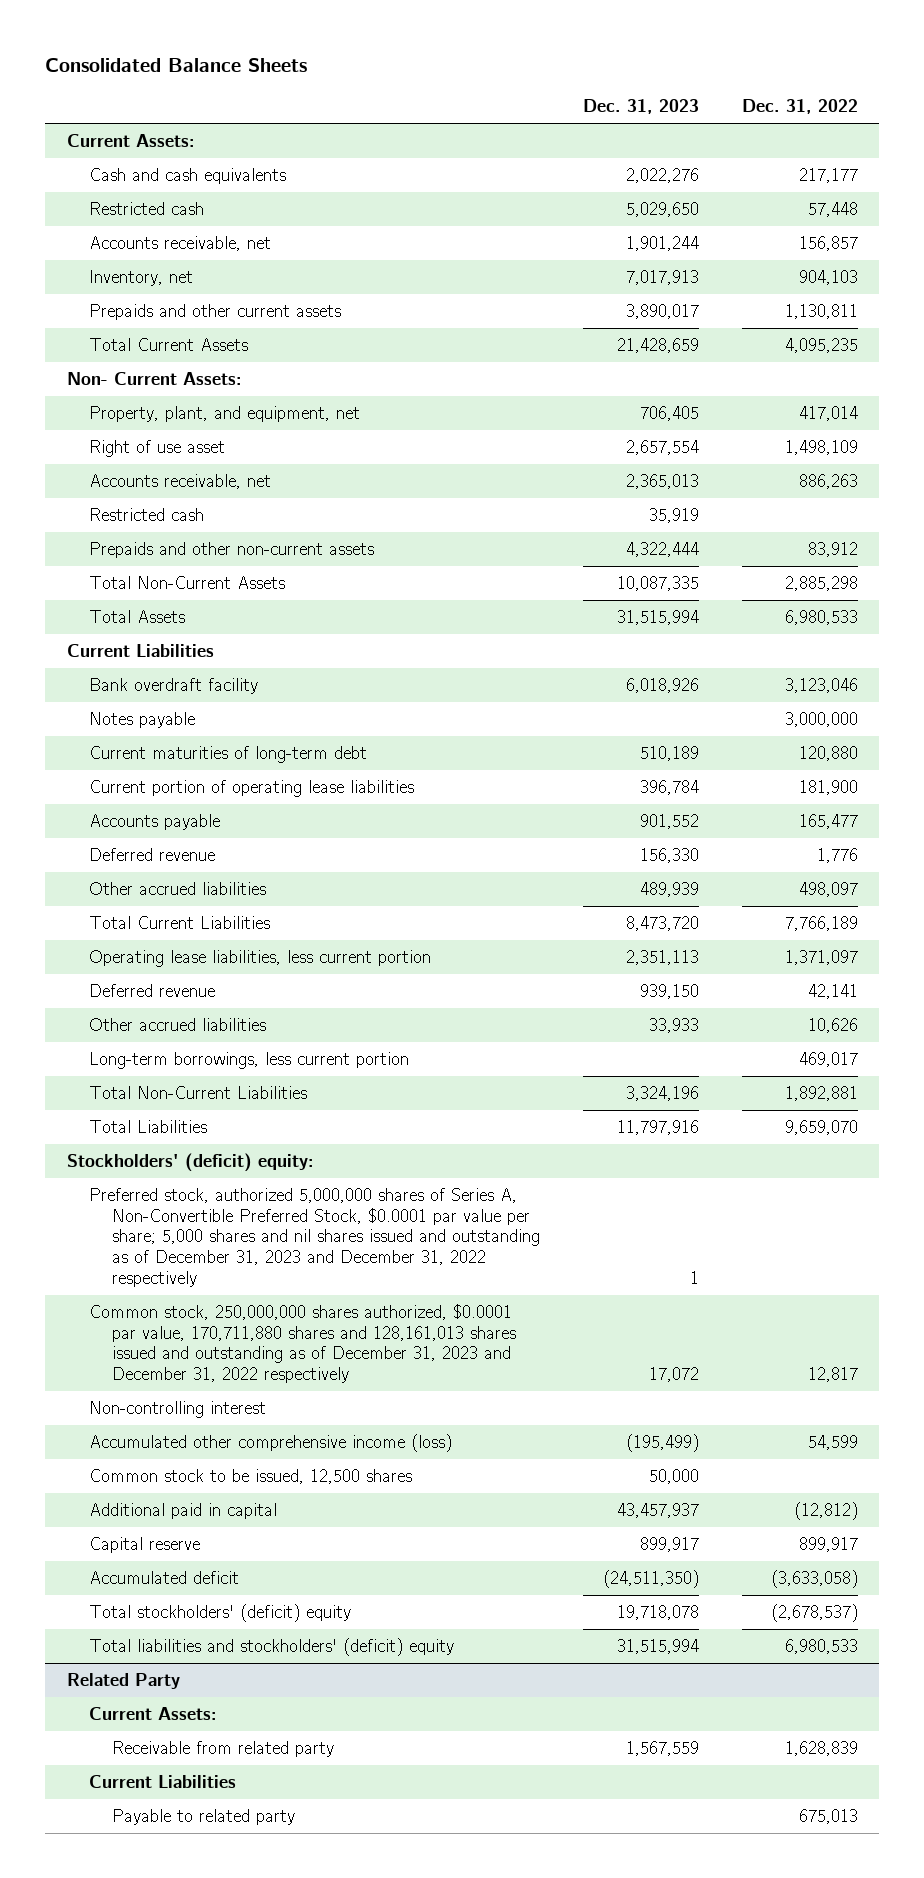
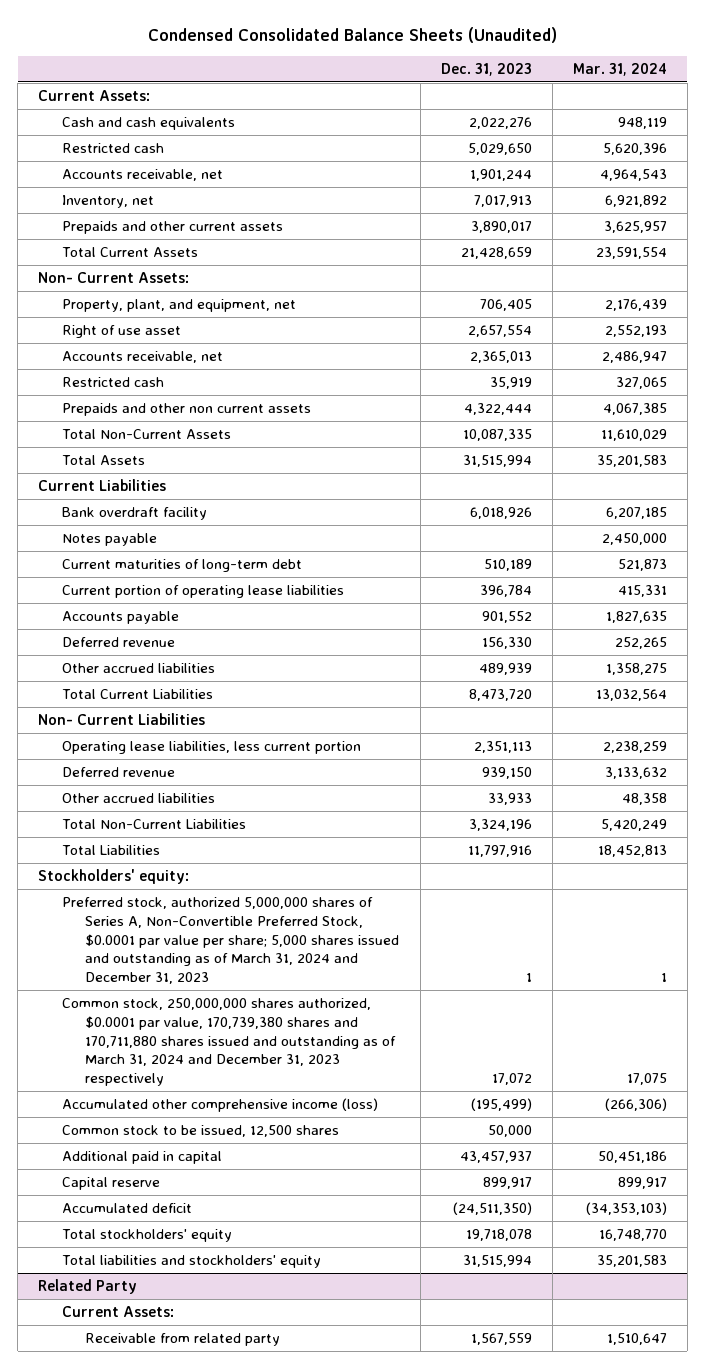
[44,57,307,72] Consolidated Balance Sheets -> [147,26,557,43] Condensed Consolidated Balance Sheets (Unaudited)
[741,98,858,114] Dec. 31, 2022 -> none
none -> [572,62,667,76] Mar. 31, 2024
[89,541,375,558] Prepaids and other non-current assets -> [61,403,311,417] Prepaids and other non current assets
none -> [38,713,206,726] Non- Current Liabilities
[89,1051,410,1069] Long-term borrowings, less current portion -> none
[89,1400,267,1418] Non-controlling interest -> none
[66,1152,314,1172] Stockholders' (deficit) equity: -> [38,869,190,885] Stockholders' equity:
[89,1187,540,1287] Preferred stock, authorized 5,000,000 shares of Series A, Non-Convertible Preferred Stock, $0.0001 par value per share; 5,000 shares and nil shares issued and outstanding as of December 31, 2023 and December 31, 2022 respectively -> [61,897,400,984] Preferred stock, authorized 5,000,000 shares of Series A, Non-Convertible Preferred Stock, $0.0001 par value per share; 5,000 shares issued and outstanding as of March 31, 2024 and December 31, 2023
[89,1303,516,1383] Common stock, 250,000,000 shares authorized, $0.0001 par value, 170,711,880 shares and 128,161,013 shares issued and outstanding as of December 31, 2023 and December 31, 2022 respectively -> [61,998,397,1086] Common stock, 250,000,000 shares authorized, $0.0001 par value, 170,739,380 shares and 170,711,880 shares issued and outstanding as of March 31, 2024 and December 31, 2023 respectively
[89,1603,352,1622] Total stockholders' (deficit) equity -> [61,1229,232,1243] Total stockholders' equity
[89,1637,455,1656] Total liabilities and stockholders' (deficit) equity -> [61,1255,321,1269] Total liabilities and stockholders' equity
[89,1774,237,1788] Current Liabilities -> none
[111,1808,295,1825] Payable to related party -> none

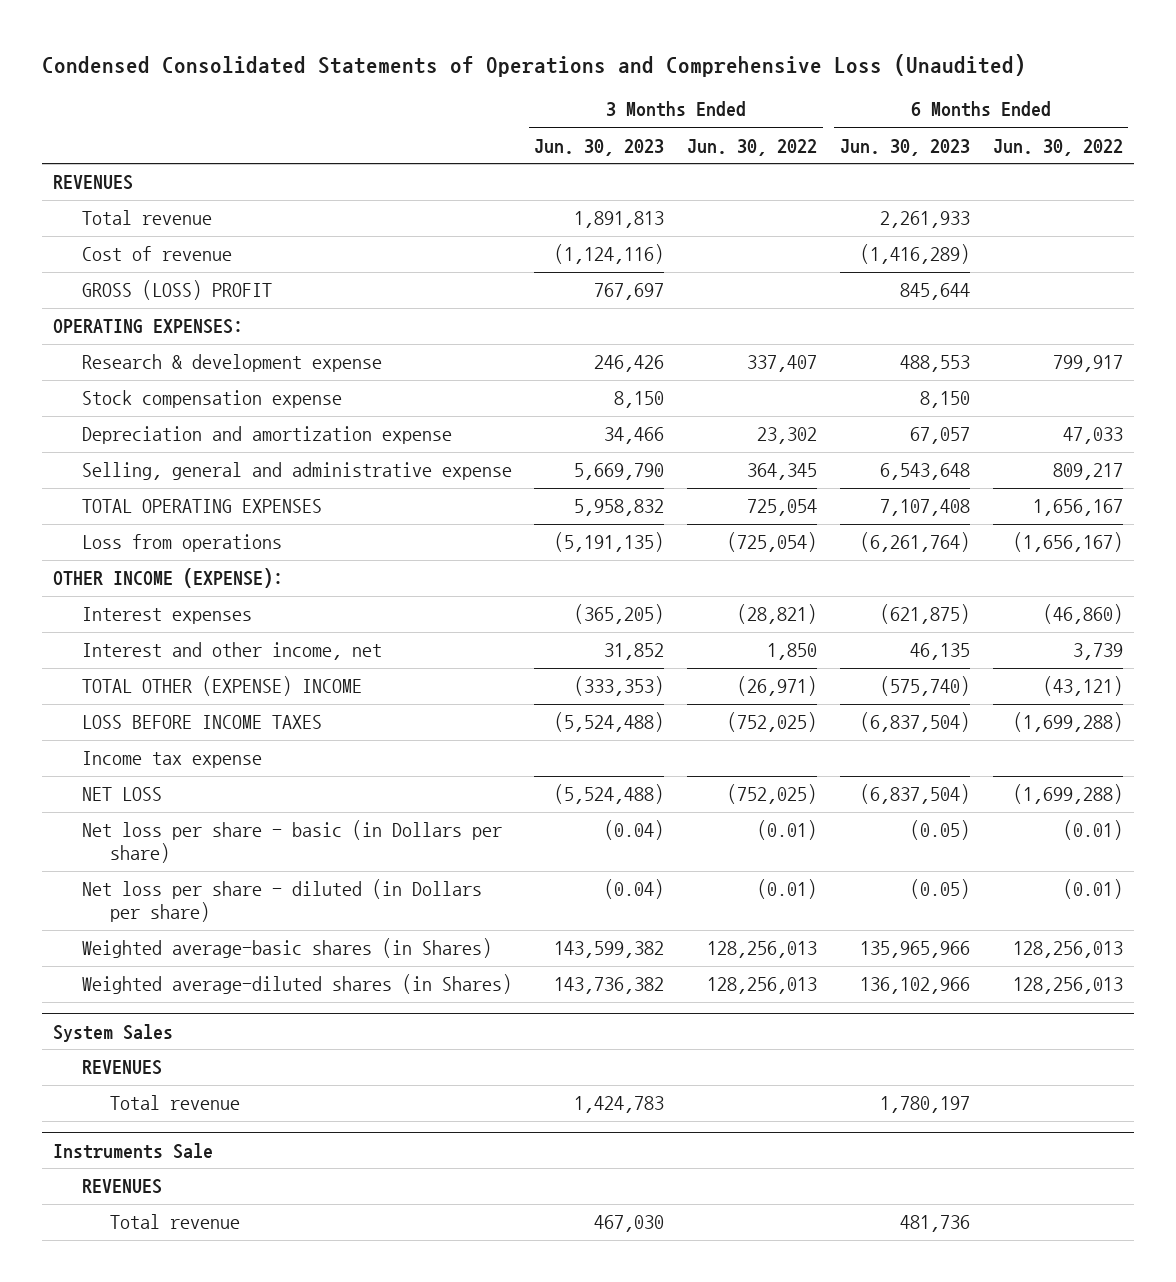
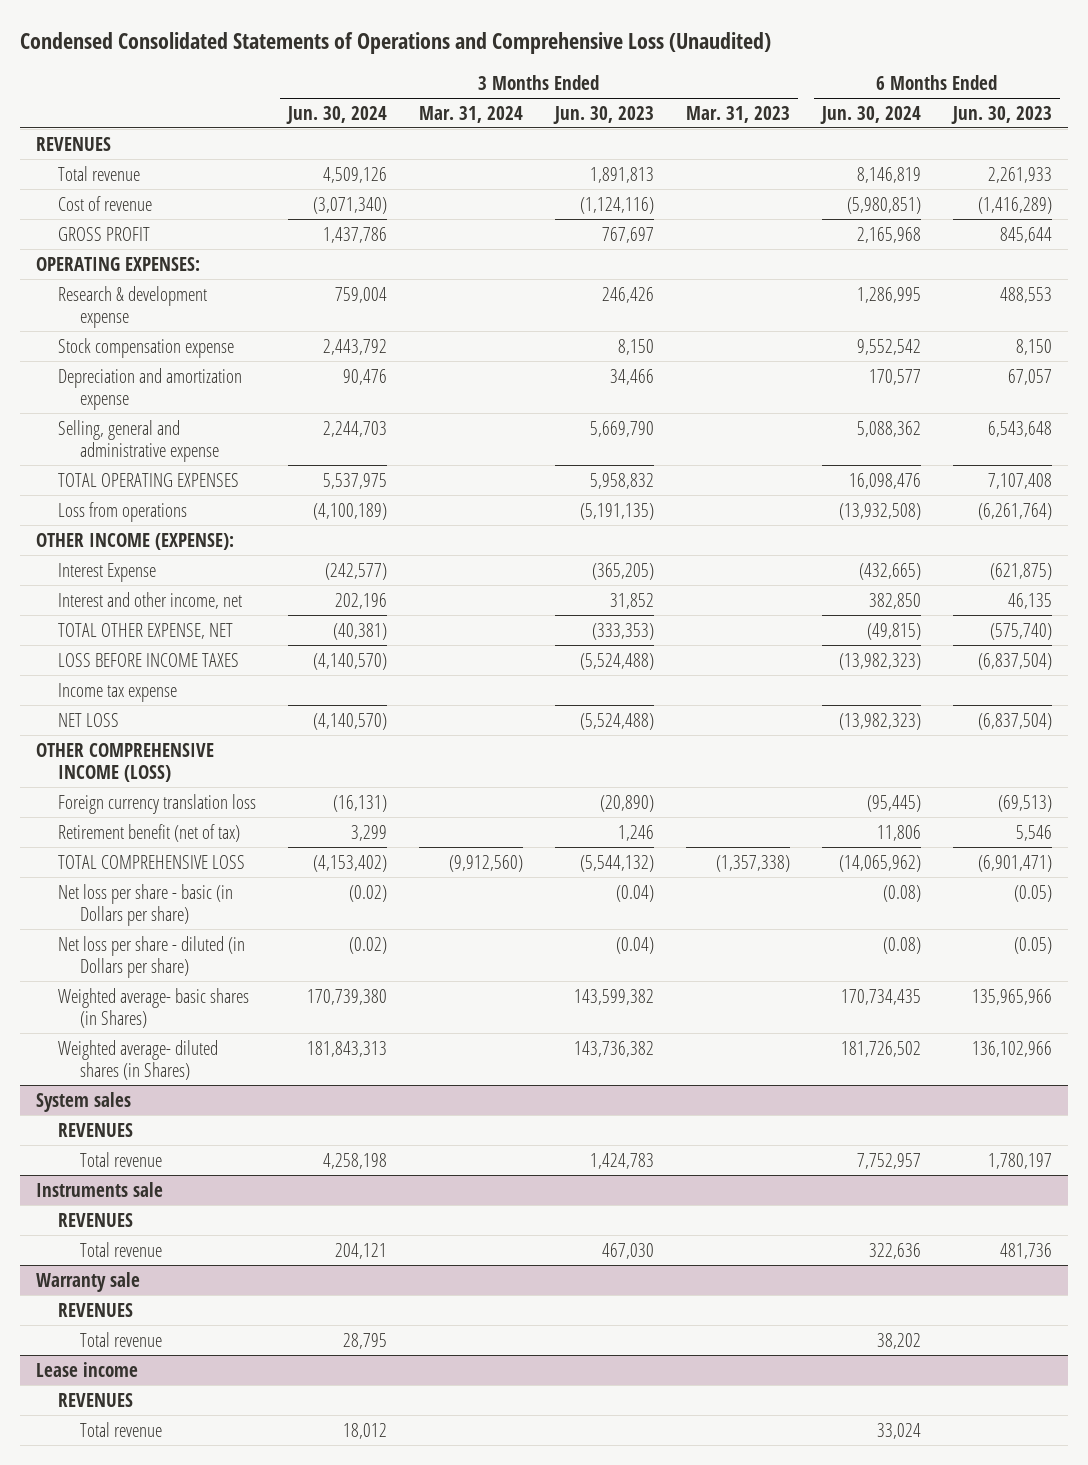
[687,138,818,156] Jun. 30, 2022 -> none
[992,138,1123,156] Jun. 30, 2022 -> none
none -> [286,105,388,124] Jun. 30, 2024
none -> [419,105,524,123] Mar. 31, 2024
none -> [685,105,790,123] Mar. 31, 2023
none -> [819,105,921,124] Jun. 30, 2024
[81,280,272,301] GROSS (LOSS) PROFIT -> [58,226,151,241] GROSS PROFIT
[81,607,252,625] Interest expenses -> [58,562,157,582] Interest Expense
[81,676,362,697] TOTAL OTHER (EXPENSE) INCOME -> [58,622,234,639] TOTAL OTHER EXPENSE, NET
none -> [36,742,215,782] OTHER COMPREHENSIVE INCOME (LOSS)
none -> [58,793,257,814] Foreign currency translation loss
none -> [58,823,241,842] Retirement benefit (net of tax)
none -> [58,854,246,869] TOTAL COMPREHENSIVE LOSS
[81,938,492,959] Weighted average-basic shares (in Shares) -> [58,987,250,1028] Weighted average- basic shares (in Shares)
[81,974,512,995] Weighted average-diluted shares (in Shares) -> [58,1039,219,1080] Weighted average- diluted shares (in Shares)
[53,1023,174,1042] System Sales -> [36,1091,132,1112] System sales
[53,1142,214,1159] Instruments Sale -> [36,1181,164,1197] Instruments sale
none -> [36,1271,141,1292] Warranty sale
none -> [58,1302,134,1317] REVENUES
none -> [80,1331,163,1347] Total revenue
none -> [36,1361,139,1377] Lease income
none -> [58,1392,134,1407] REVENUES
none -> [80,1421,163,1437] Total revenue

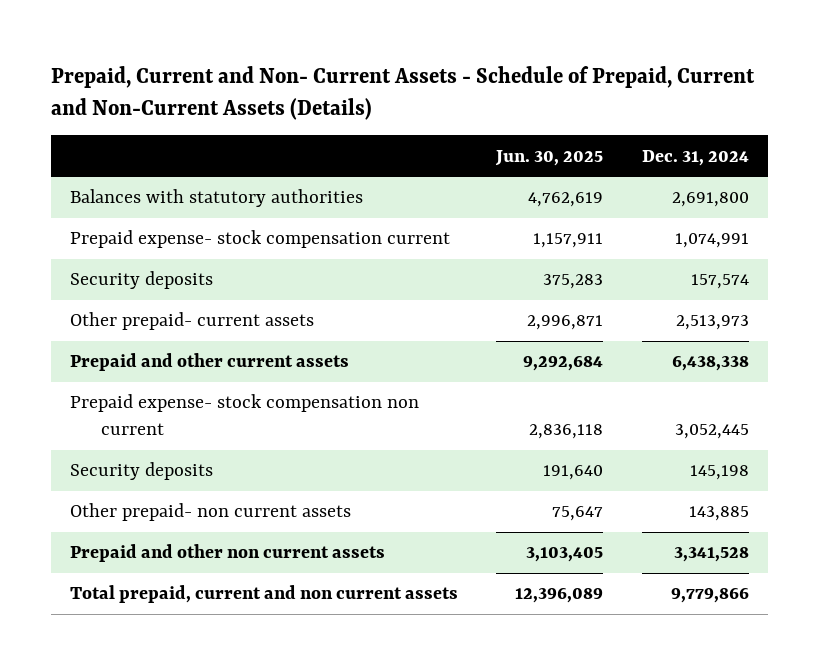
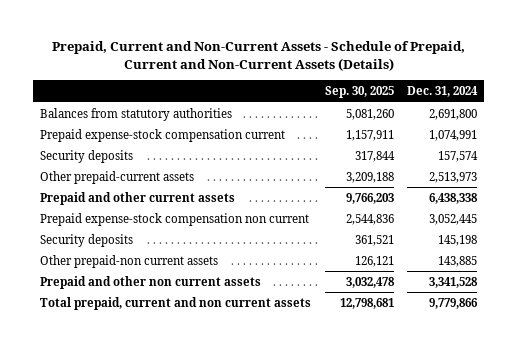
[50,65,755,120] Prepaid, Current and Non- Current Assets - Schedule of Prepaid, Current and Non-Current Assets (Details) -> [51,41,465,71] Prepaid, Current and Non-Current Assets - Schedule of Prepaid, Current and Non-Current Assets (Details)
[495,149,604,166] Jun. 30, 2025 -> none
none -> [324,85,394,98] Sep. 30, 2025
[70,189,364,208] Balances with statutory authorities -> [40,107,233,121] Balances from statutory authorities
[70,230,451,249] Prepaid expense- stock compensation current -> [40,128,286,142] Prepaid expense-stock compensation current
[70,312,315,331] Other prepaid- current assets -> [40,170,195,184] Other prepaid-current assets
[70,394,420,436] Prepaid expense- stock compensation non current -> [40,212,310,226] Prepaid expense-stock compensation non current
[70,503,352,522] Other prepaid- non current assets -> [40,254,219,268] Other prepaid-non current assets

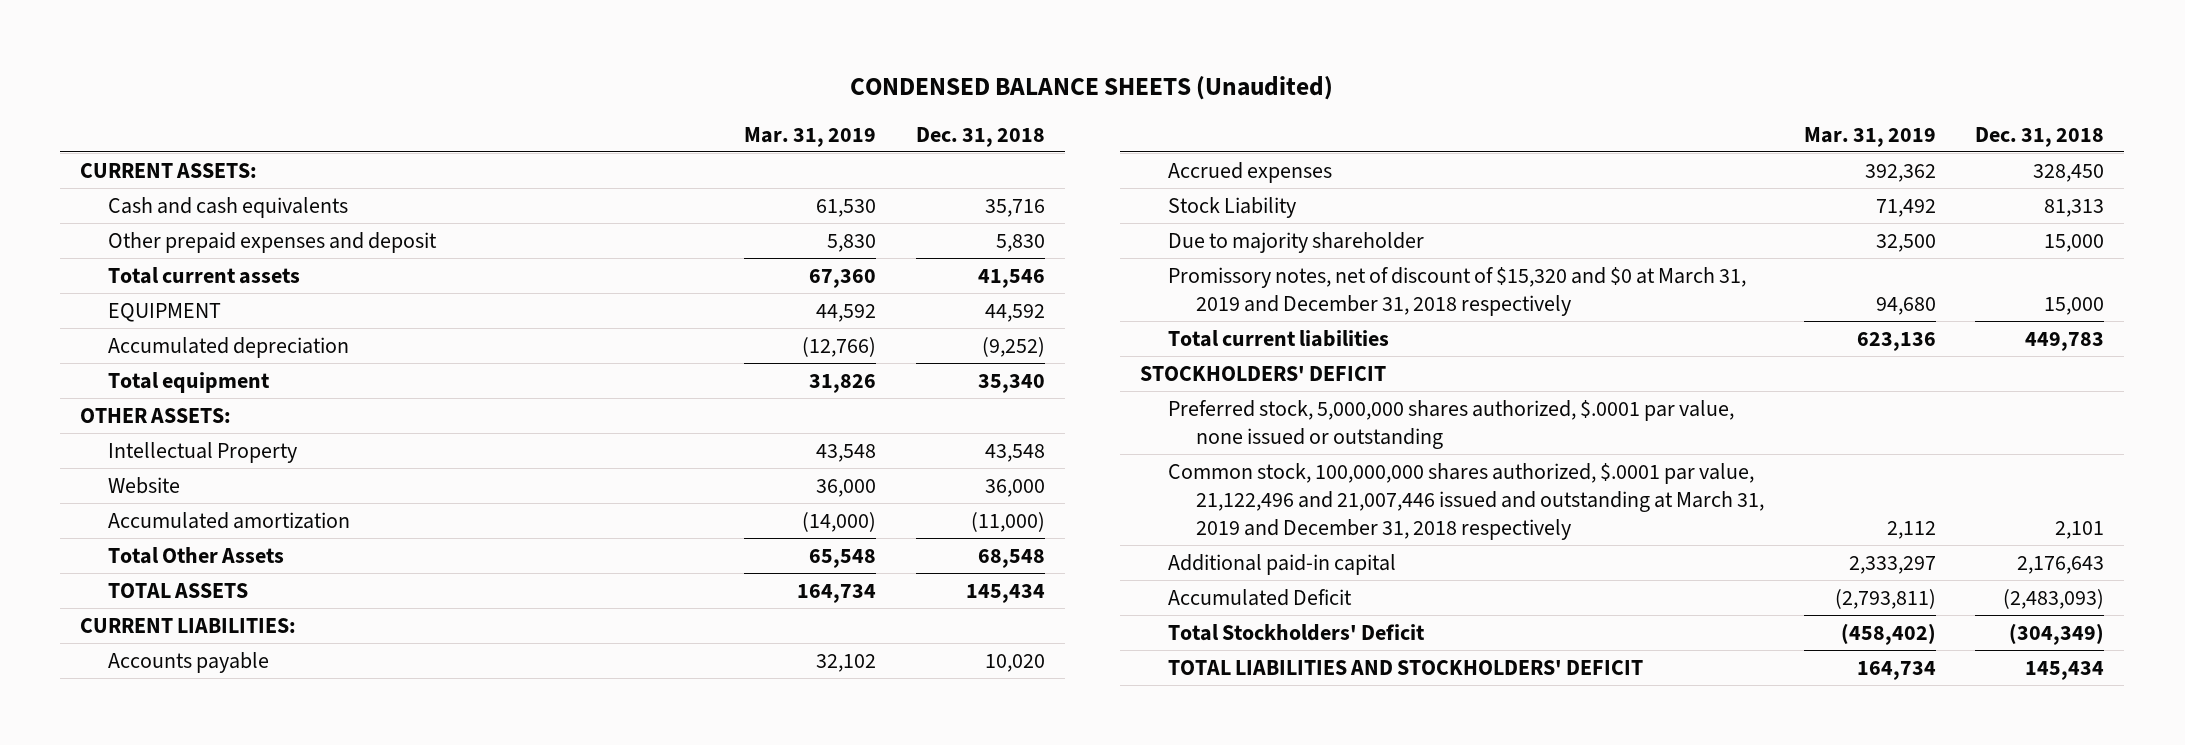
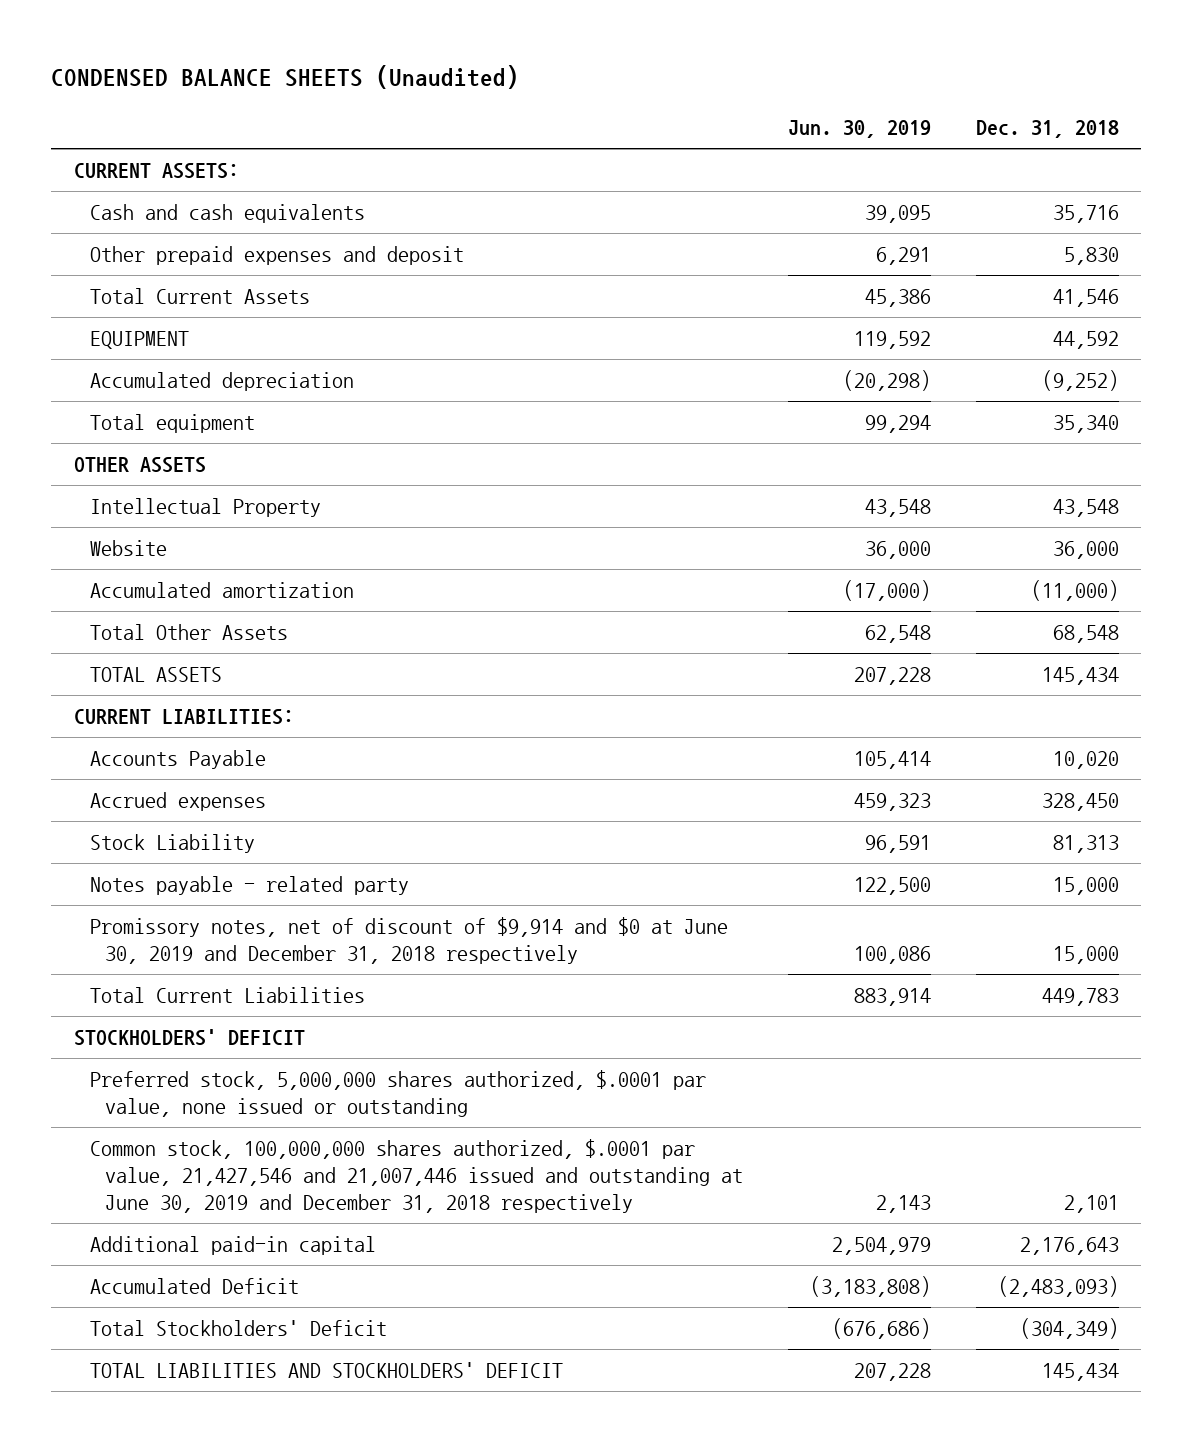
[743,126,876,147] Mar. 31, 2019 -> none
none -> [788,120,932,139] Jun. 30, 2019
[108,266,301,284] Total current assets -> [89,287,310,304] Total Current Assets
[80,407,232,423] OTHER ASSETS: -> [73,456,206,473] OTHER ASSETS
[108,651,270,673] Accounts payable -> [89,749,266,769] Accounts Payable
[1167,231,1424,253] Due to majority shareholder -> none
none -> [89,875,409,895] Notes payable - related party
[1167,266,1746,316] Promissory notes, net of discount of $15,320 and $0 at March 31, 2019 and December 31, 2018 respectively -> [89,916,728,964] Promissory notes, net of discount of $9,914 and $0 at June 30, 2019 and December 31, 2018 respectively
[1167,329,1389,347] Total current liabilities -> [89,986,365,1003] Total Current Liabilities
[1167,462,1764,540] Common stock, 100,000,000 shares authorized, $.0001 par value, 21,122,496 and 21,007,446 issued and outstanding at March 31, 2019 and December 31, 2018 respectively -> [89,1138,744,1213] Common stock, 100,000,000 shares authorized, $.0001 par value, 21,427,546 and 21,007,446 issued and outstanding at June 30, 2019 and December 31, 2018 respectively

